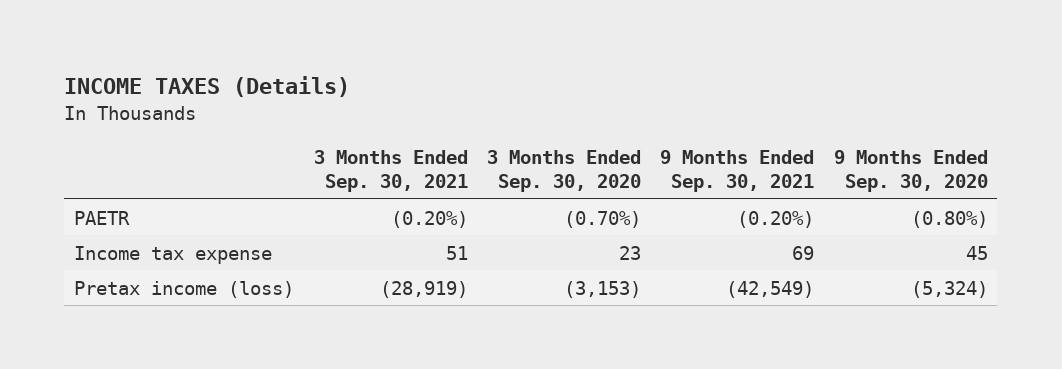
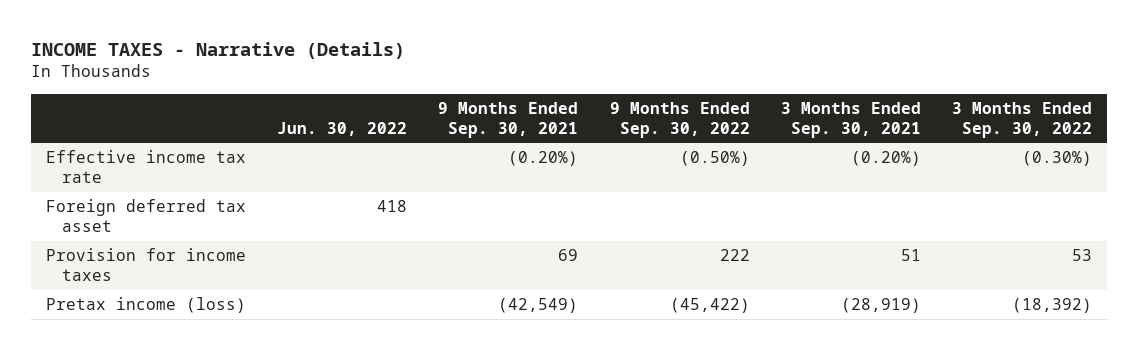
[64,76,351,98] INCOME TAXES (Details) -> [30,41,405,59] INCOME TAXES - Narrative (Details)
[486,149,641,193] 3 Months Ended Sep. 30, 2020 -> none
[833,149,988,193] 9 Months Ended Sep. 30, 2020 -> none
none -> [277,122,408,137] Jun. 30, 2022
none -> [609,101,750,139] 9 Months Ended Sep. 30, 2022
none -> [951,101,1092,139] 3 Months Ended Sep. 30, 2022
[74,210,131,225] PAETR -> [46,150,247,184] Effective income tax rate
none -> [46,199,247,233] Foreign deferred tax asset
[74,245,273,264] Income tax expense -> [46,248,247,282] Provision for income taxes

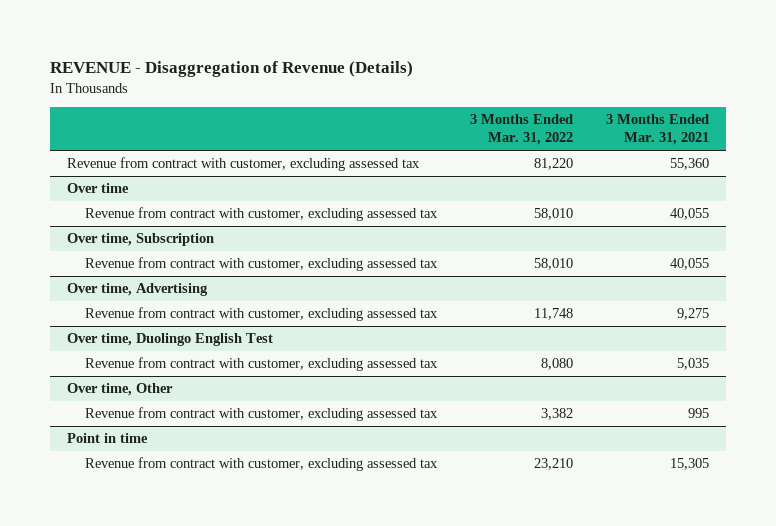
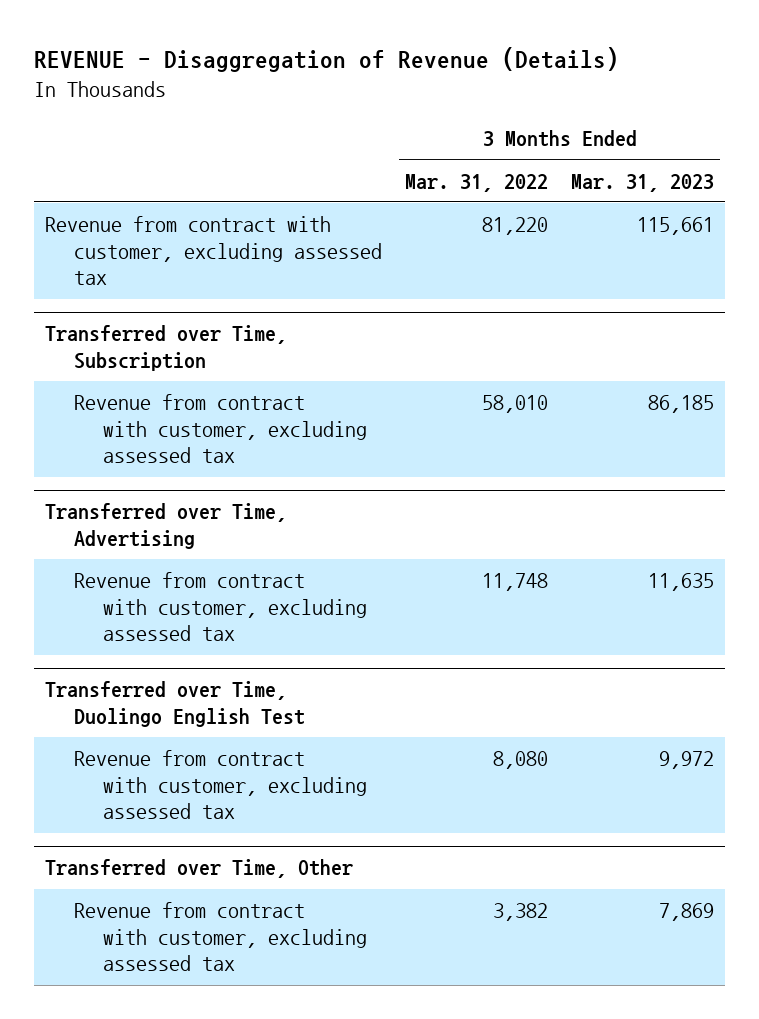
[606,114,710,146] 3 Months Ended Mar. 31, 2021 -> none
none -> [570,173,714,192] Mar. 31, 2023
[66,183,129,194] Over time -> none
[84,207,438,222] Revenue from contract with customer, excluding assessed tax -> none
[66,233,214,247] Over time, Subscription -> [45,325,288,372] Transferred over Time, Subscription
[66,283,208,297] Over time, Advertising -> [45,503,288,550] Transferred over Time, Advertising
[66,333,273,347] Over time, Duolingo English Test -> [45,681,306,728] Transferred over Time, Duolingo English Test
[66,383,173,397] Over time, Other -> [45,859,354,879] Transferred over Time, Other
[66,433,148,444] Point in time -> none
[84,457,438,472] Revenue from contract with customer, excluding assessed tax -> none

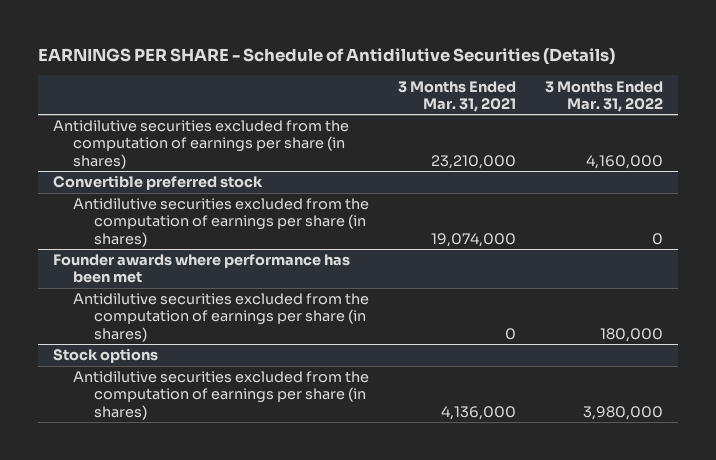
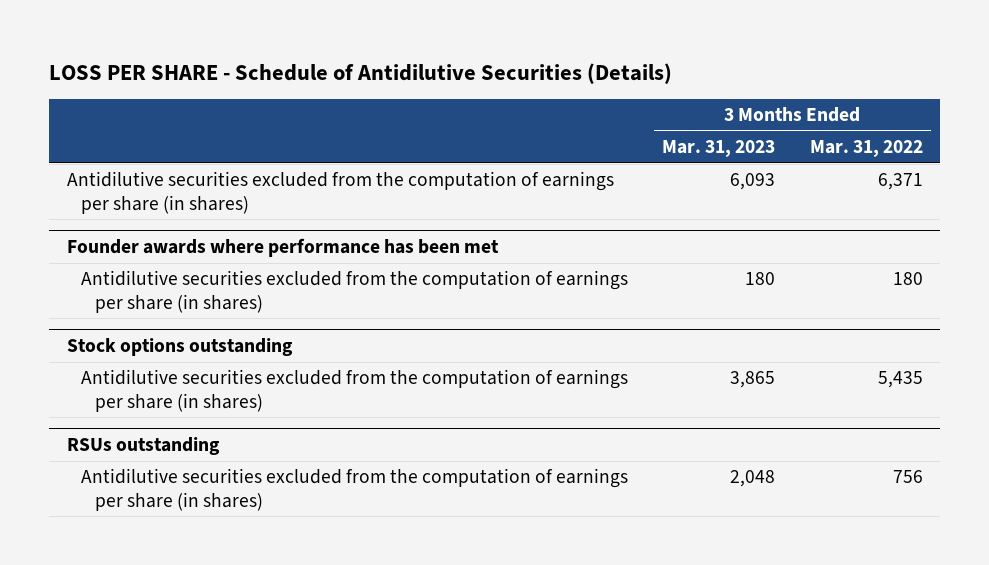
[38,47,616,65] EARNINGS PER SHARE - Schedule of Antidilutive Securities (Details) -> [49,62,673,84] LOSS PER SHARE - Schedule of Antidilutive Securities (Details)
[398,80,517,112] 3 Months Ended Mar. 31, 2021 -> none
none -> [662,140,776,158] Mar. 31, 2023
[52,175,263,191] Convertible preferred stock -> none
[73,198,370,247] Antidilutive securities excluded from the computation of earnings per share (in shares) -> none
[586,154,664,169] 4,160,000 -> [877,173,923,191] 6,371
[600,327,664,342] 180,000 -> [892,272,923,286] 180
[52,348,158,364] Stock options -> [66,338,293,357] Stock options outstanding
[583,405,664,420] 3,980,000 -> [877,371,923,389] 5,435
none -> [66,437,220,456] RSUs outstanding
none -> [80,468,628,511] Antidilutive securities excluded from the computation of earnings per share (in shares)

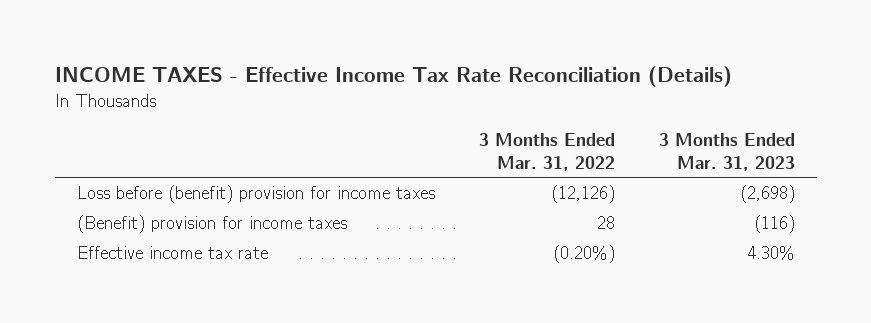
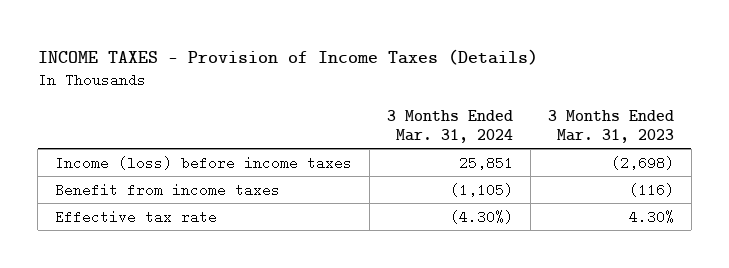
[54,66,732,88] INCOME TAXES - Effective Income Tax Rate Reconciliation (Details) -> [37,49,538,66] INCOME TAXES - Provision of Income Taxes (Details)
[478,132,615,171] 3 Months Ended Mar. 31, 2022 -> none
none -> [386,109,513,143] 3 Months Ended Mar. 31, 2024
[76,184,435,203] Loss before (benefit) provision for income taxes -> [55,155,353,170] Income (loss) before income taxes
[76,214,347,233] (Benefit) provision for income taxes -> [55,182,281,197] Benefit from income taxes
[76,245,268,259] Effective income tax rate -> [55,209,218,224] Effective tax rate

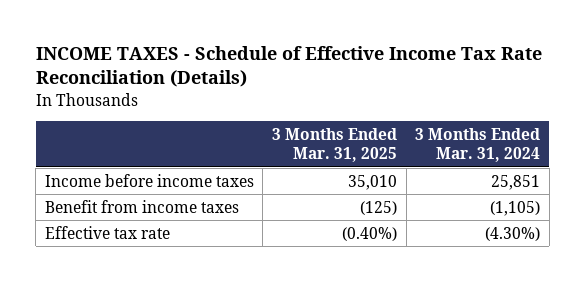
[37,49,538,66] INCOME TAXES - Provision of Income Taxes (Details) -> [35,46,542,88] INCOME TAXES - Schedule of Effective Income Tax Rate Reconciliation (Details)
[547,109,674,143] 3 Months Ended Mar. 31, 2023 -> none
none -> [271,127,397,163] 3 Months Ended Mar. 31, 2025
[55,155,353,170] Income (loss) before income taxes -> [44,173,254,187] Income before income taxes

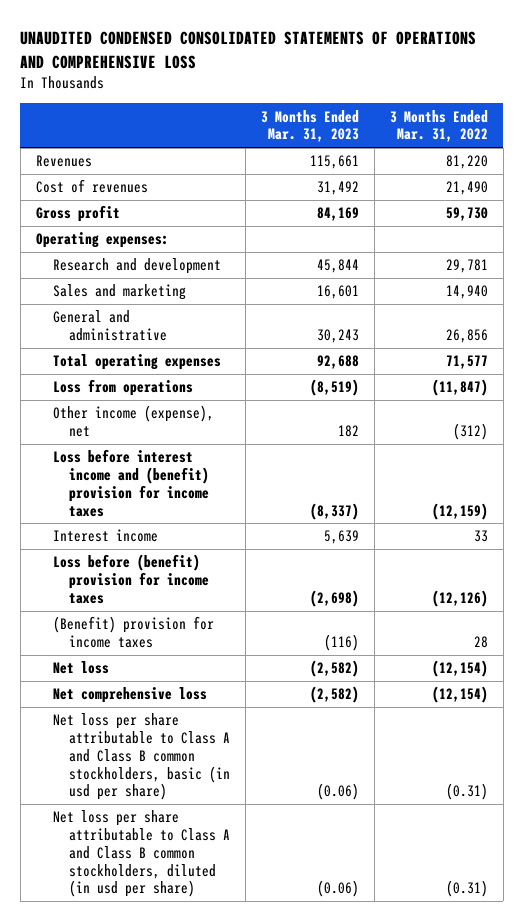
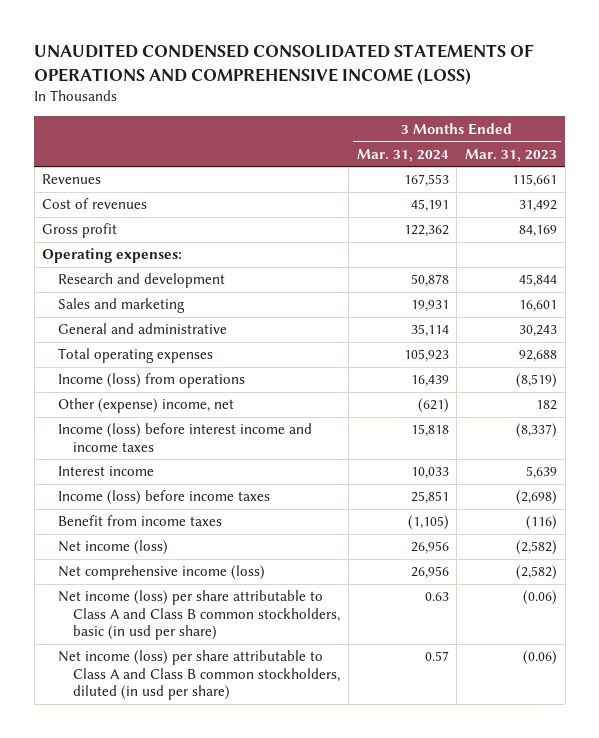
[20,30,477,69] UNAUDITED CONDENSED CONSOLIDATED STATEMENTS OF OPERATIONS AND COMPREHENSIVE LOSS -> [34,44,535,85] UNAUDITED CONDENSED CONSOLIDATED STATEMENTS OF OPERATIONS AND COMPREHENSIVE INCOME (LOSS)
[389,109,488,143] 3 Months Ended Mar. 31, 2022 -> none
none -> [356,148,449,162] Mar. 31, 2024
[52,379,193,397] Loss from operations -> [57,373,245,389] Income (loss) from operations
[52,405,214,438] Other income (expense), net -> [57,398,234,414] Other (expense) income, net
[52,449,210,517] Loss before interest income and (benefit) provision for income taxes -> [57,423,312,452] Income (loss) before interest income and income taxes
[52,554,210,604] Loss before (benefit) provision for income taxes -> [57,490,270,506] Income (loss) before income taxes
[52,616,214,649] (Benefit) provision for income taxes -> [57,515,222,527] Benefit from income taxes
[52,661,109,675] Net loss -> [57,540,168,556] Net income (loss)
[52,687,207,704] Net comprehensive loss -> [57,565,265,581] Net comprehensive income (loss)
[52,713,231,801] Net loss per share attributable to Class A and Class B common stockholders, basic (in usd per share) -> [57,590,341,641] Net income (loss) per share attributable to Class A and Class B common stockholders, basic (in usd per share)
[52,810,231,898] Net loss per share attributable to Class A and Class B common stockholders, diluted (in usd per share) -> [57,650,341,701] Net income (loss) per share attributable to Class A and Class B common stockholders, diluted (in usd per share)

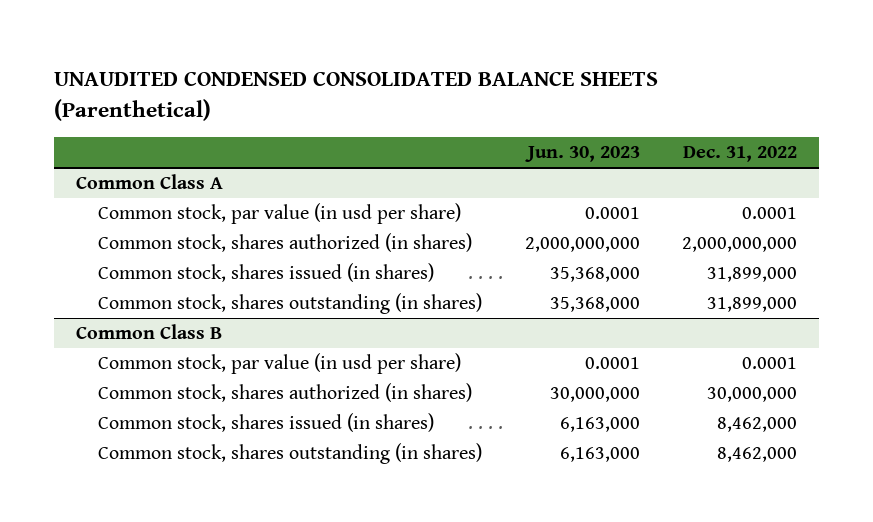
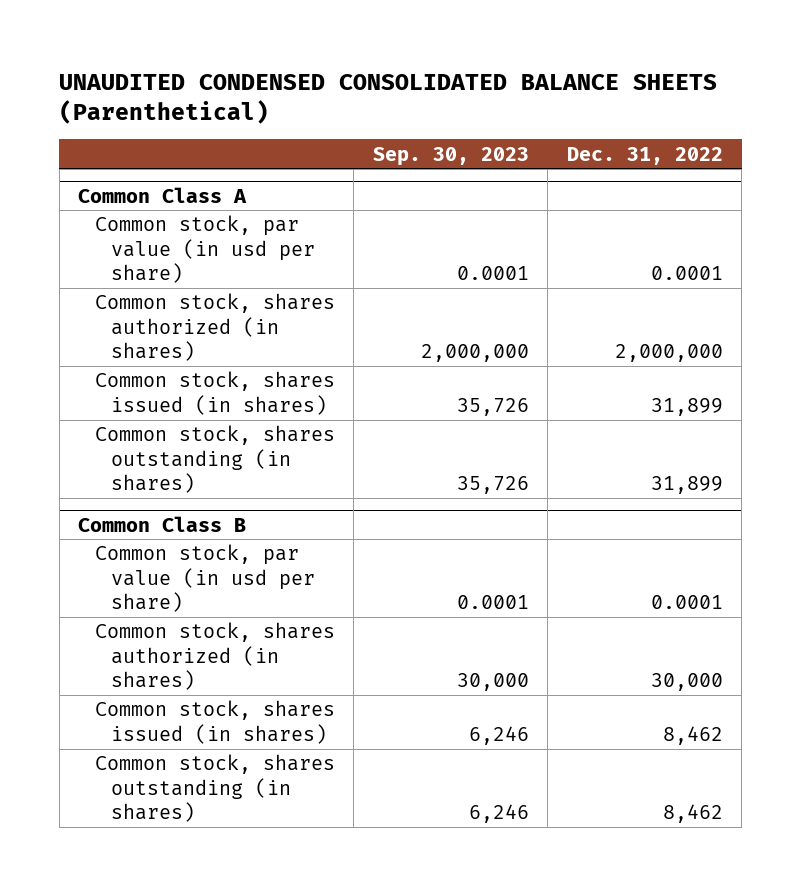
[524,146,640,163] Jun. 30, 2023 -> none
none -> [372,146,529,166] Sep. 30, 2023
[682,237,798,253] 2,000,000,000 -> [614,344,723,363] 2,000,000
[707,267,798,283] 31,899,000 -> [650,397,723,416] 31,899
[707,297,798,313] 31,899,000 -> [650,476,723,495] 31,899
[707,387,798,403] 30,000,000 -> [650,673,723,692] 30,000
[717,417,798,433] 8,462,000 -> [662,725,723,745] 8,462
[717,447,798,463] 8,462,000 -> [662,804,723,824] 8,462

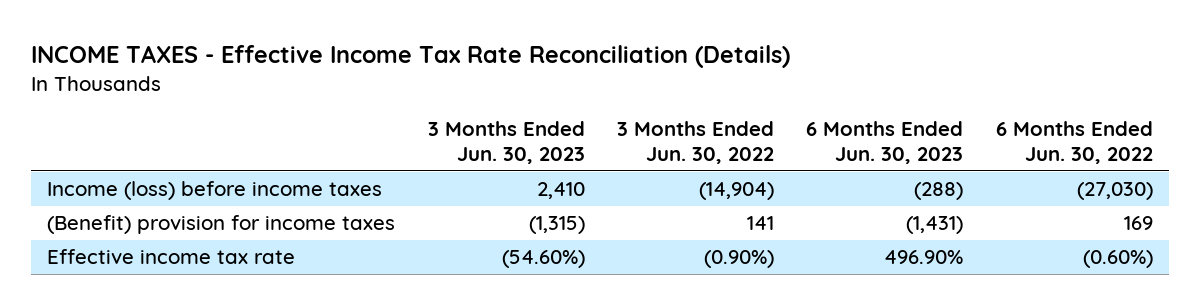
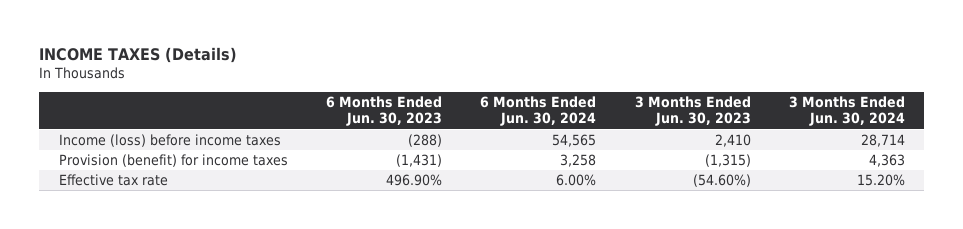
[31,45,791,69] INCOME TAXES - Effective Income Tax Rate Reconciliation (Details) -> [39,47,238,64] INCOME TAXES (Details)
[617,120,775,165] 3 Months Ended Jun. 30, 2022 -> none
[995,120,1153,165] 6 Months Ended Jun. 30, 2022 -> none
none -> [480,95,597,127] 6 Months Ended Jun. 30, 2024
none -> [788,95,905,127] 3 Months Ended Jun. 30, 2024
[47,215,396,235] (Benefit) provision for income taxes -> [58,154,288,168] Provision (benefit) for income taxes
[47,249,296,265] Effective income tax rate -> [58,174,168,187] Effective tax rate

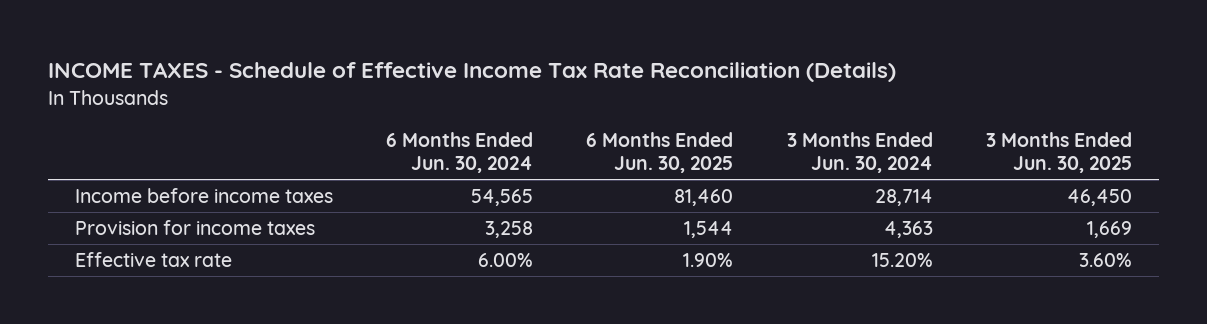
[39,47,238,64] INCOME TAXES (Details) -> [47,62,896,83] INCOME TAXES - Schedule of Effective Income Tax Rate Reconciliation (Details)
[325,95,442,127] 6 Months Ended Jun. 30, 2023 -> none
[634,95,751,127] 3 Months Ended Jun. 30, 2023 -> none
none -> [586,132,734,174] 6 Months Ended Jun. 30, 2025
none -> [986,132,1133,174] 3 Months Ended Jun. 30, 2025
[58,134,281,148] Income (loss) before income taxes -> [74,187,333,203] Income before income taxes
[58,154,288,168] Provision (benefit) for income taxes -> [74,219,315,235] Provision for income taxes

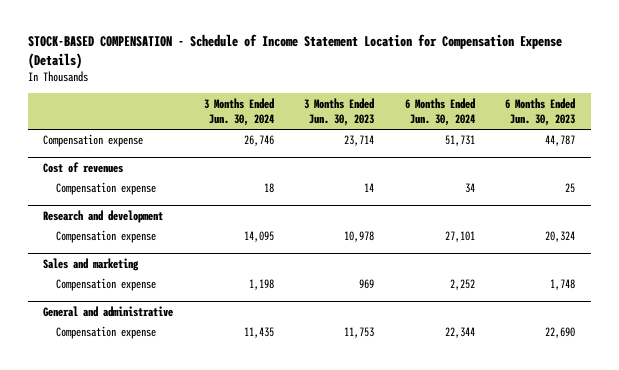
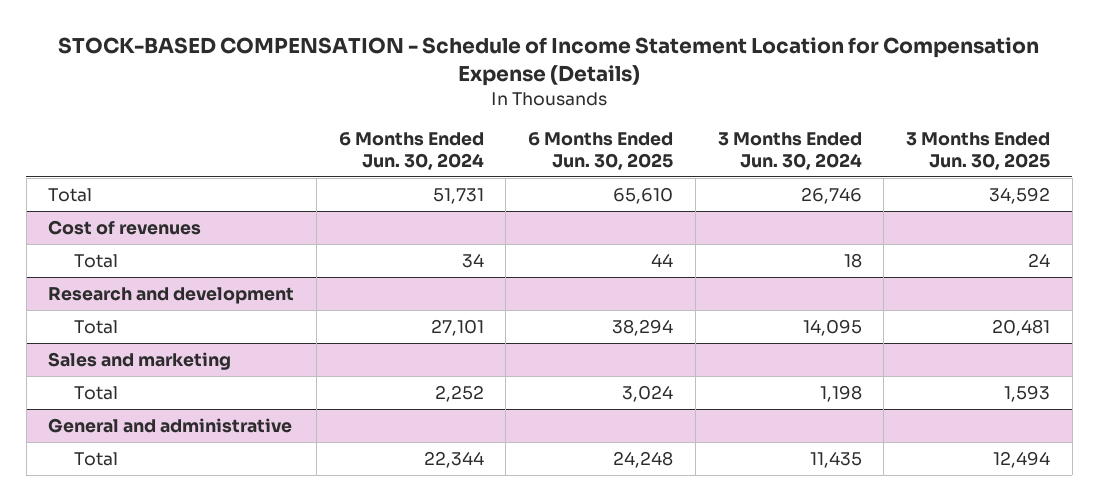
[304,97,375,127] 3 Months Ended Jun. 30, 2023 -> none
[505,97,576,127] 6 Months Ended Jun. 30, 2023 -> none
none -> [528,132,674,170] 6 Months Ended Jun. 30, 2025
none -> [906,132,1051,170] 3 Months Ended Jun. 30, 2025
[43,134,144,148] Compensation expense -> [48,187,93,202] Total
[56,182,157,196] Compensation expense -> [73,253,118,268] Total
[56,230,157,244] Compensation expense -> [73,319,118,334] Total
[56,278,157,292] Compensation expense -> [73,385,118,400] Total
[56,326,157,340] Compensation expense -> [73,451,118,466] Total

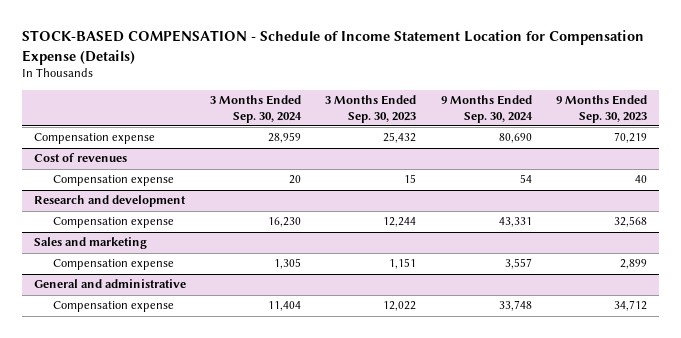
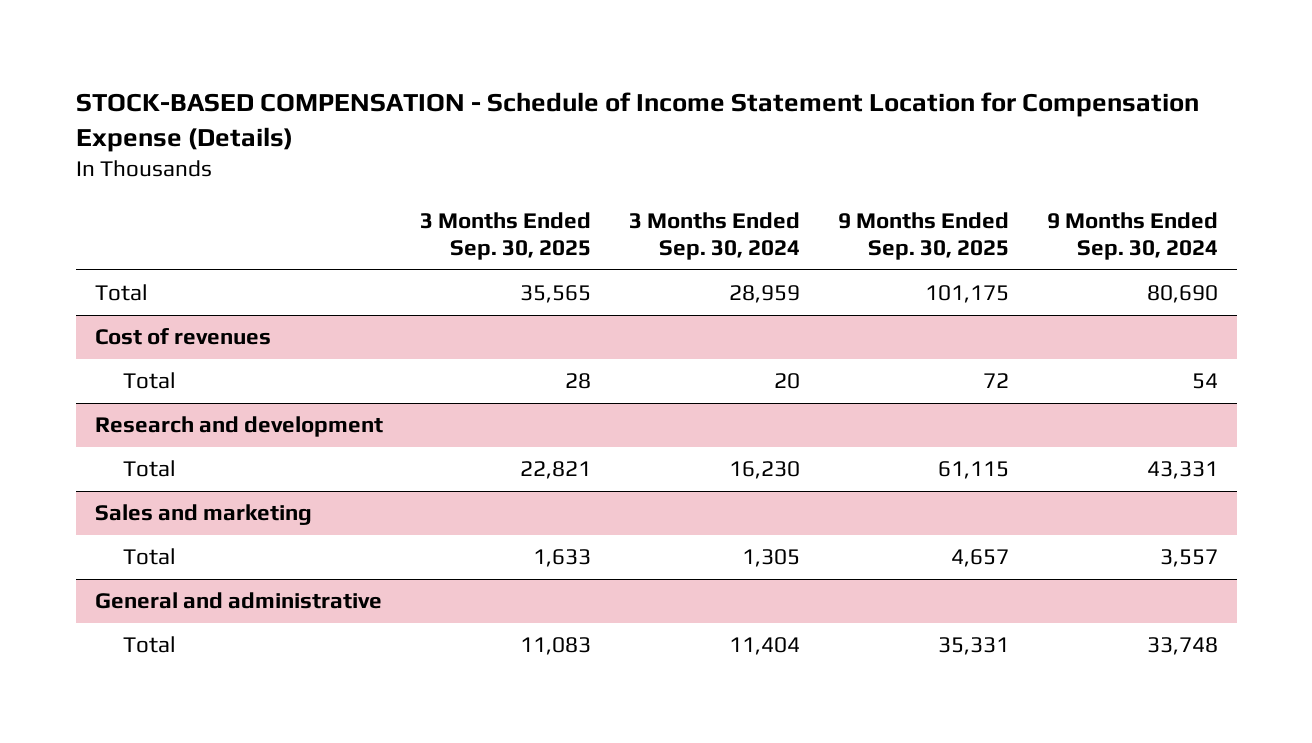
[325,95,417,123] 3 Months Ended Sep. 30, 2023 -> none
[555,95,647,123] 9 Months Ended Sep. 30, 2023 -> none
none -> [420,211,592,261] 3 Months Ended Sep. 30, 2025
none -> [838,211,1010,261] 9 Months Ended Sep. 30, 2025
[34,133,156,145] Compensation expense -> [94,284,148,302] Total
[53,175,175,187] Compensation expense -> [122,372,176,390] Total
[53,217,175,229] Compensation expense -> [122,460,176,478] Total
[53,259,175,271] Compensation expense -> [122,548,176,566] Total
[53,301,175,313] Compensation expense -> [122,636,176,654] Total

